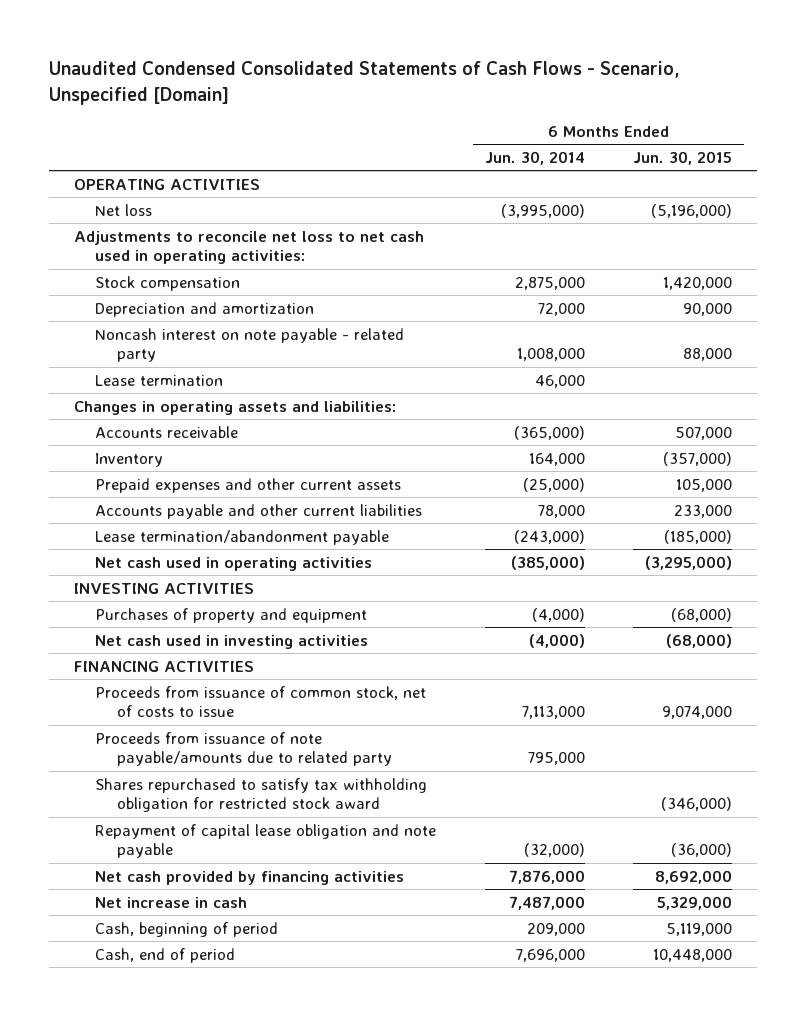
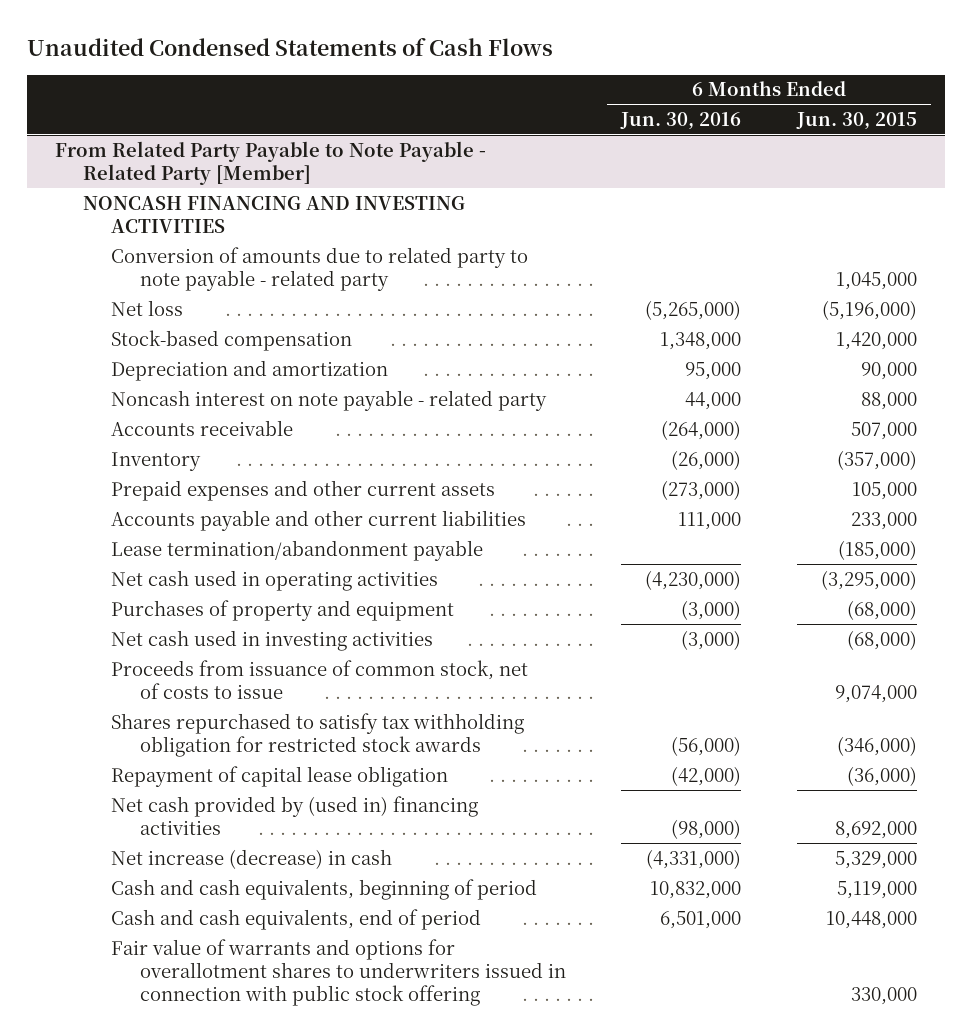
[49,61,681,106] Unaudited Condensed Consolidated Statements of Cash Flows - Scenario, Unspecified [Domain] -> [26,37,553,56] Unaudited Condensed Statements of Cash Flows
[484,150,585,165] Jun. 30, 2014 -> none
none -> [620,111,742,130] Jun. 30, 2016
[73,178,260,190] OPERATING ACTIVITIES -> none
none -> [54,140,486,186] From Related Party Payable to Note Payable - Related Party [Member]
none -> [82,195,465,234] NONCASH FINANCING AND INVESTING ACTIVITIES
none -> [111,246,529,292] Conversion of amounts due to related party to note payable - related party
[73,230,424,265] Adjustments to reconcile net loss to net cash used in operating activities: -> none
[95,275,241,291] Stock compensation -> [111,329,353,351] Stock-based compensation
[95,374,224,386] Lease termination -> none
[73,400,396,415] Changes in operating assets and liabilities: -> none
[73,582,254,594] INVESTING ACTIVITIES -> none
[73,660,254,672] FINANCING ACTIVITIES -> none
[95,731,392,767] Proceeds from issuance of note payable/amounts due to related party -> none
[95,777,428,813] Shares repurchased to satisfy tax withholding obligation for restricted stock award -> [111,712,525,758] Shares repurchased to satisfy tax withholding obligation for restricted stock awards
[95,823,437,859] Repayment of capital lease obligation and note payable -> [111,765,449,787] Repayment of capital lease obligation
[95,870,405,885] Net cash provided by financing activities -> [111,795,479,836] Net cash provided by (used in) financing activities
[95,896,248,908] Net increase in cash -> [111,848,393,869] Net increase (decrease) in cash
[95,921,279,937] Cash, beginning of period -> [111,878,538,900] Cash and cash equivalents, beginning of period
[95,947,236,963] Cash, end of period -> [111,908,482,930] Cash and cash equivalents, end of period
none -> [111,938,566,1007] Fair value of warrants and options for overallotment shares to underwriters issued in connection with public stock offering

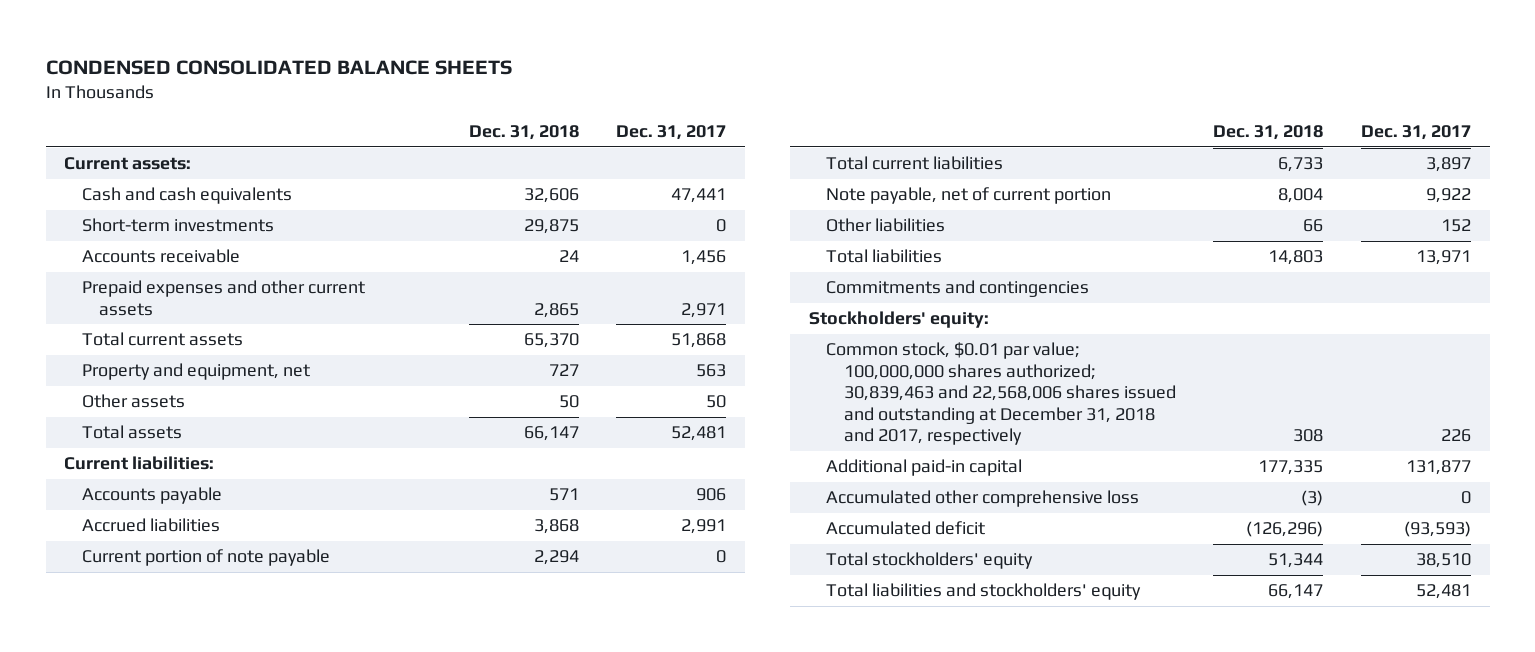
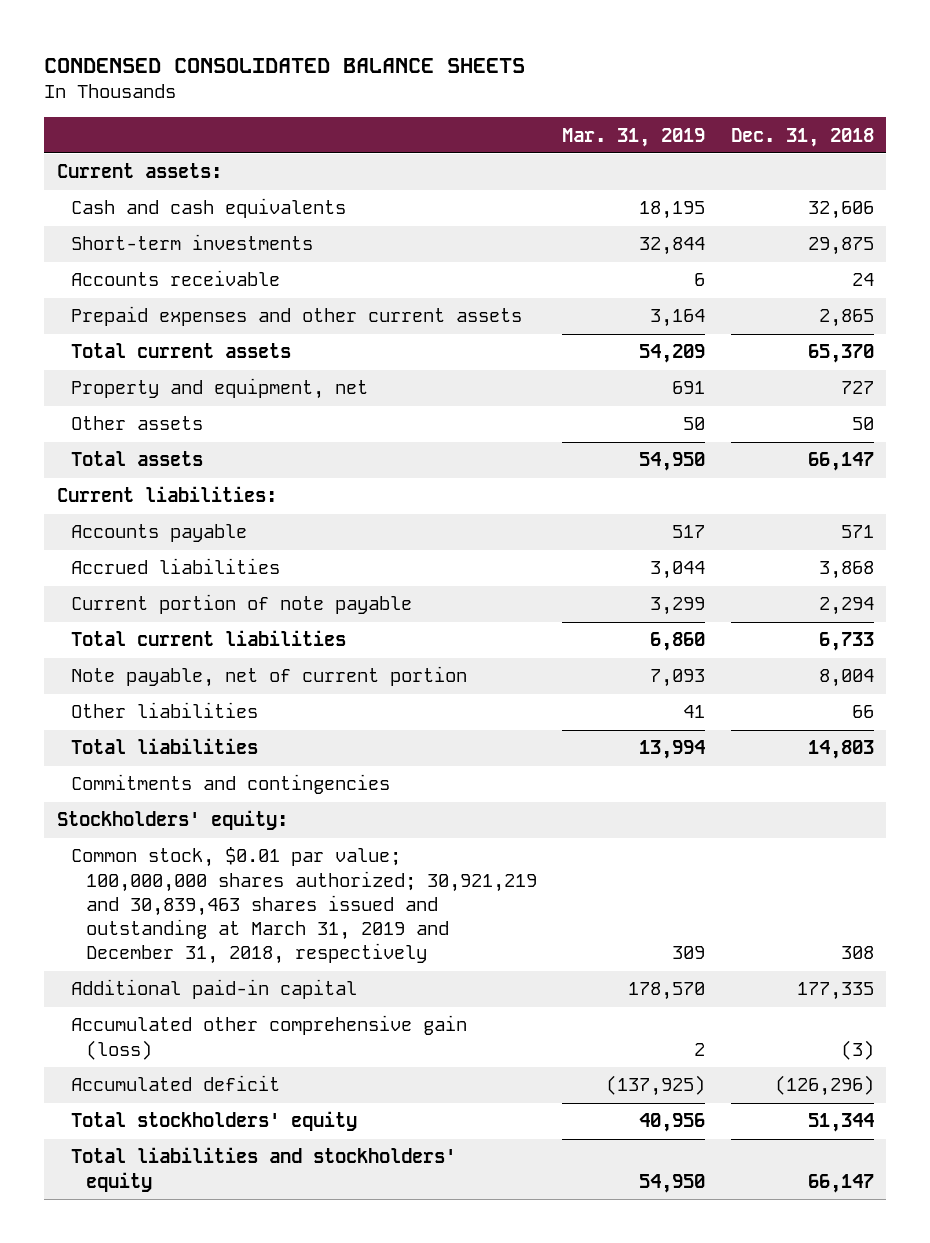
[616,125,727,141] Dec. 31, 2017 -> none
none -> [562,127,706,147] Mar. 31, 2019
[826,342,1176,446] Common stock, $0.01 par value; 100,000,000 shares authorized; 30,839,463 and 22,568,006 shares issued and outstanding at December 31, 2018 and 2017, respectively -> [71,847,538,965] Common stock, $0.01 par value; 100,000,000 shares authorized; 30,921,219 and 30,839,463 shares issued and outstanding at March 31, 2019 and December 31, 2018, respectively
[826,490,1140,508] Accumulated other comprehensive loss -> [71,1015,468,1060] Accumulated other comprehensive gain (loss)

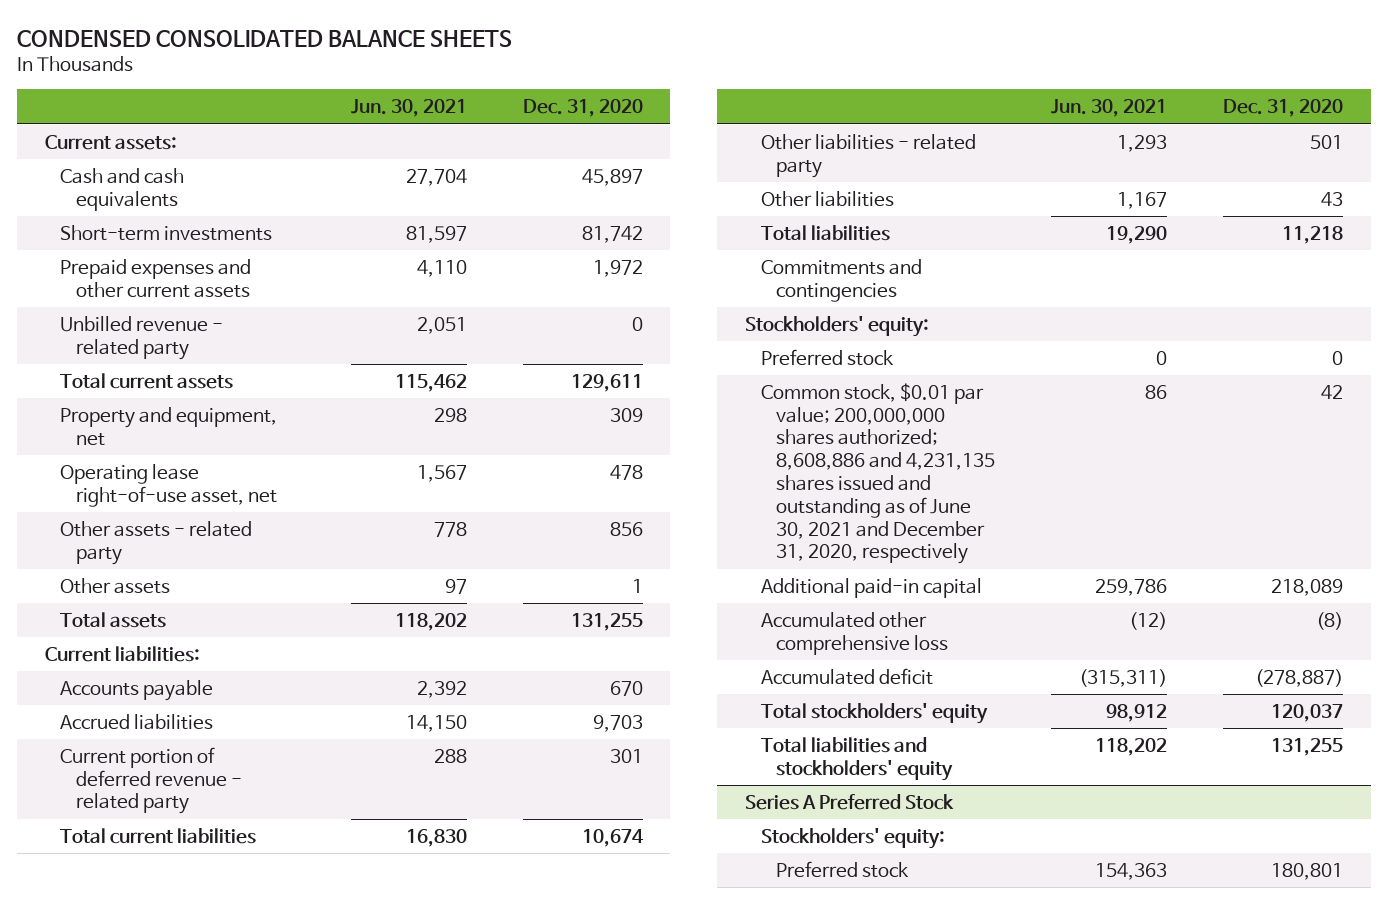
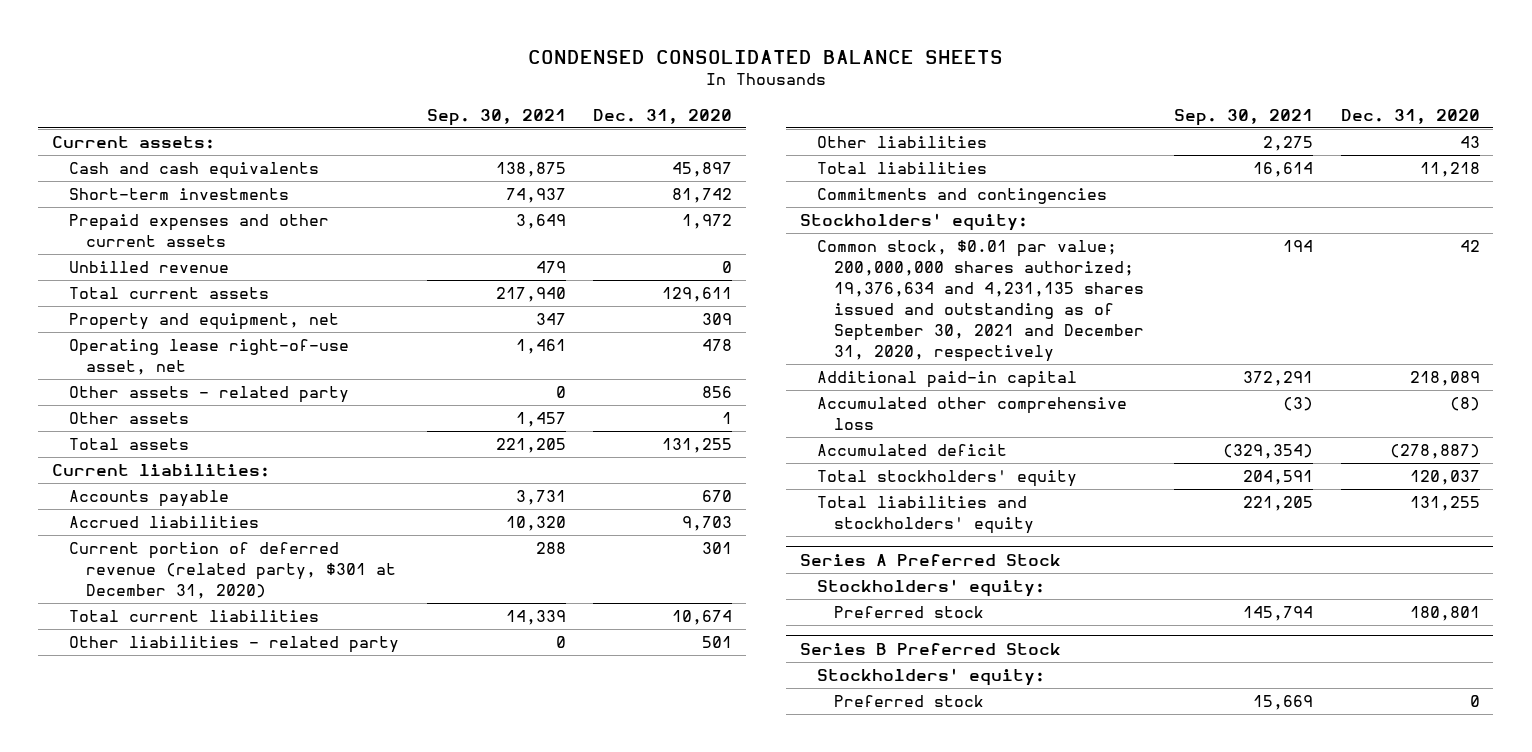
[350,99,467,118] Jun. 30, 2021 -> none
none -> [426,108,566,126] Sep. 30, 2021
[60,315,224,360] Unbilled revenue - related party -> [69,261,230,274] Unbilled revenue
[60,746,242,815] Current portion of deferred revenue - related party -> [69,542,397,600] Current portion of deferred revenue (related party, $301 at December 31, 2020)
[760,348,894,366] Preferred stock -> none
[760,382,996,565] Common stock, $0.01 par value; 200,000,000 shares authorized; 8,608,886 and 4,231,135 shares issued and outstanding as of June 30, 2021 and December 31, 2020, respectively -> [816,240,1144,363] Common stock, $0.01 par value; 200,000,000 shares authorized; 19,376,634 and 4,231,135 shares issued and outstanding as of September 30, 2021 and December 31, 2020, respectively
none -> [799,642,1061,655] Series B Preferred Stock
none -> [816,668,1045,687] Stockholders' equity:
none -> [833,695,984,708] Preferred stock

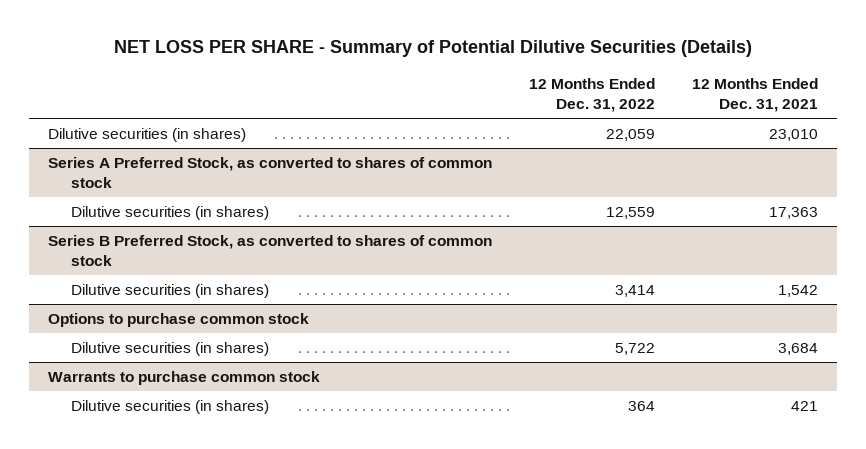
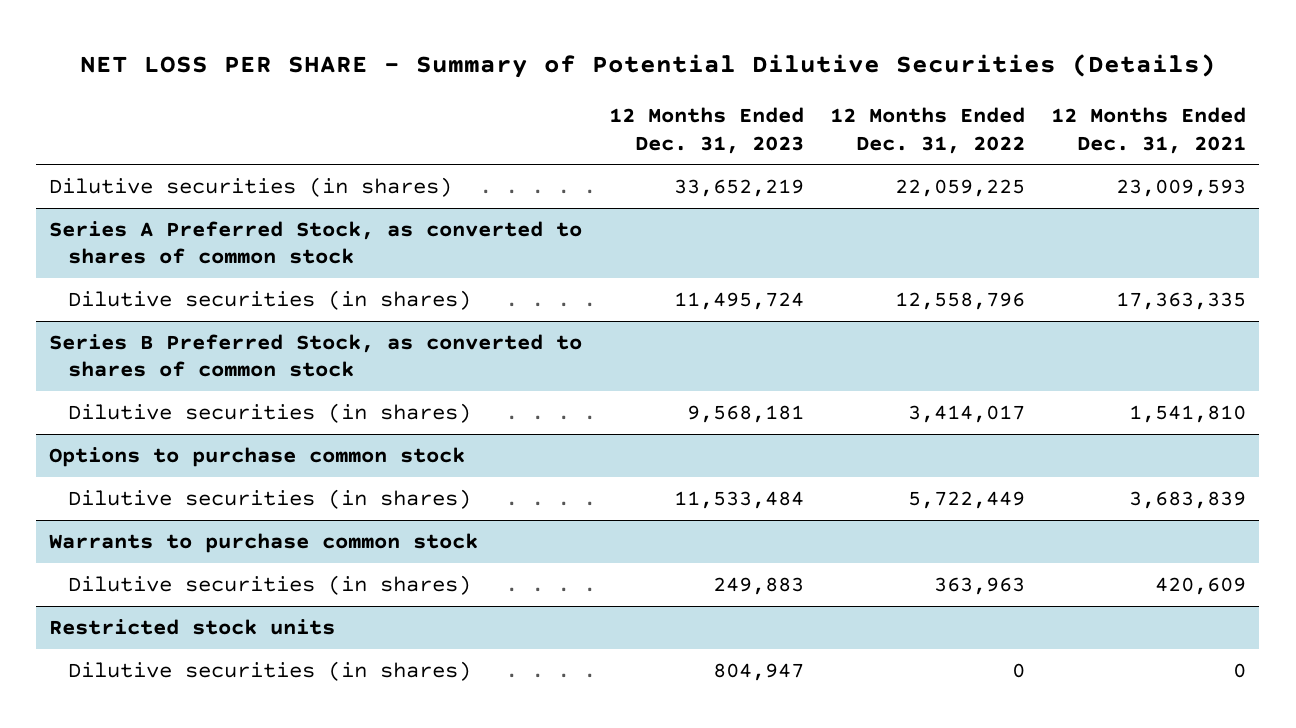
none -> [608,107,804,154] 12 Months Ended Dec. 31, 2023
[605,129,655,142] 22,059 -> [894,179,1025,198] 22,059,225
[769,129,819,142] 23,010 -> [1116,179,1247,198] 23,009,593
[605,207,655,220] 12,559 -> [894,292,1025,311] 12,558,796
[769,207,819,220] 17,363 -> [1116,292,1247,311] 17,363,335
[614,285,655,298] 3,414 -> [907,405,1025,424] 3,414,017
[778,285,819,298] 1,542 -> [1129,405,1247,424] 1,541,810
[614,343,655,356] 5,722 -> [907,491,1025,510] 5,722,449
[778,343,819,356] 3,684 -> [1129,491,1247,510] 3,683,839
[627,401,655,412] 364 -> [933,577,1025,596] 363,963
[791,401,819,412] 421 -> [1155,577,1247,596] 420,609
none -> [49,619,336,636] Restricted stock units
none -> [67,661,471,682] Dilutive securities (in shares)

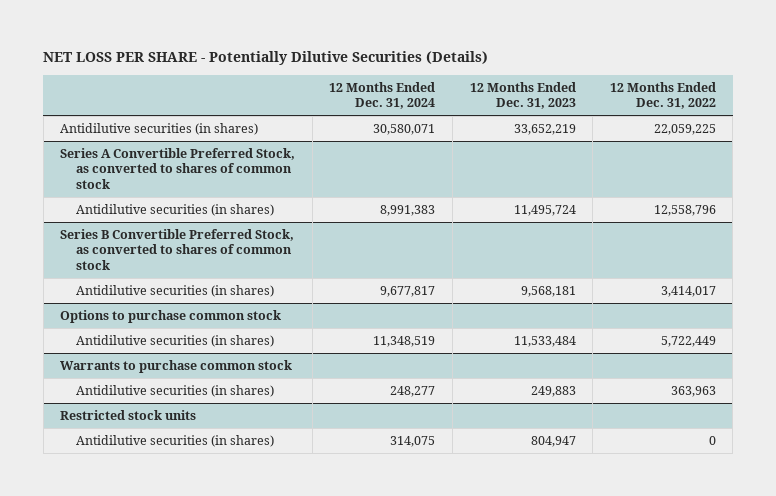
[79,53,1216,78] NET LOSS PER SHARE - Summary of Potential Dilutive Securities (Details) -> [43,51,489,66] NET LOSS PER SHARE - Potentially Dilutive Securities (Details)
[1051,107,1247,154] 12 Months Ended Dec. 31, 2021 -> none
none -> [329,81,436,109] 12 Months Ended Dec. 31, 2024
[49,177,453,198] Dilutive securities (in shares) -> [60,122,259,135] Antidilutive securities (in shares)
[49,221,583,265] Series A Preferred Stock, as converted to shares of common stock -> [60,147,296,189] Series A Convertible Preferred Stock, as converted to shares of common stock
[67,290,471,311] Dilutive securities (in shares) -> [75,203,274,216] Antidilutive securities (in shares)
[49,334,583,378] Series B Preferred Stock, as converted to shares of common stock -> [60,228,295,270] Series B Convertible Preferred Stock, as converted to shares of common stock
[67,403,471,424] Dilutive securities (in shares) -> [75,284,274,297] Antidilutive securities (in shares)
[67,489,471,510] Dilutive securities (in shares) -> [75,334,274,347] Antidilutive securities (in shares)
[67,575,471,596] Dilutive securities (in shares) -> [75,384,274,397] Antidilutive securities (in shares)
[67,661,471,682] Dilutive securities (in shares) -> [75,434,274,447] Antidilutive securities (in shares)

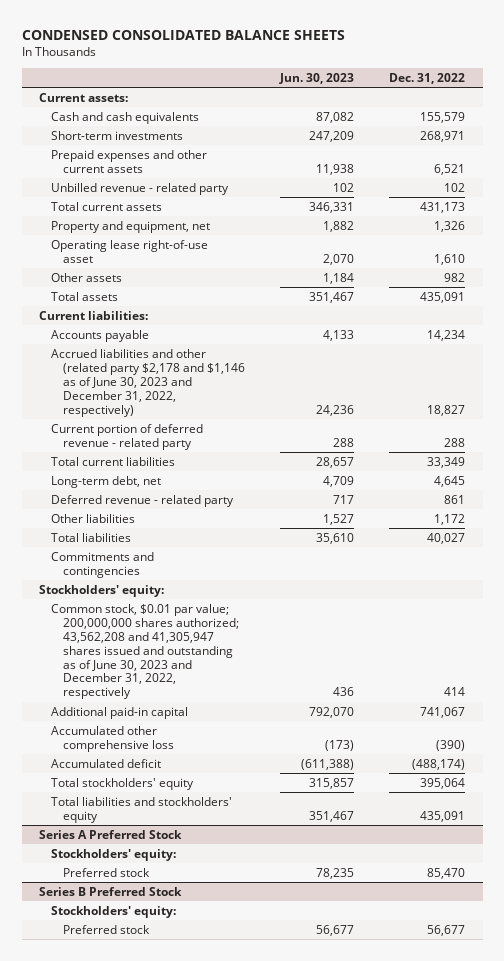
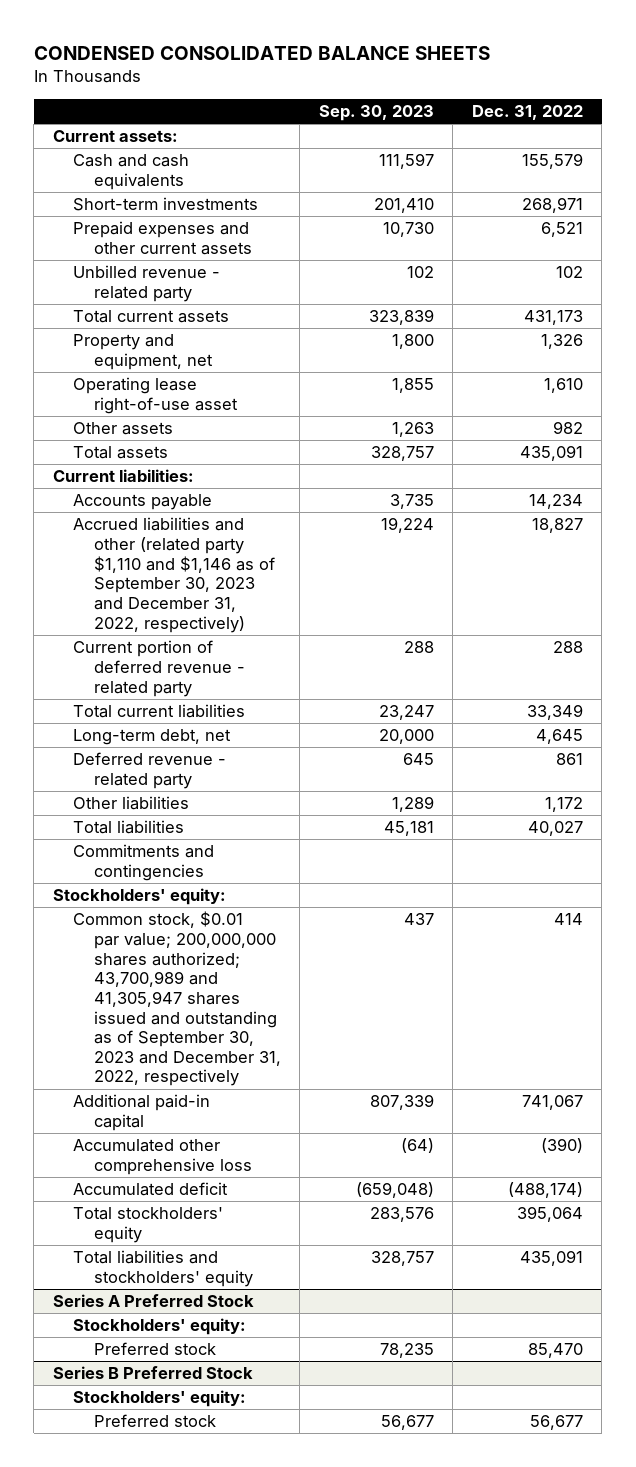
[279,72,355,84] Jun. 30, 2023 -> none
none -> [318,105,434,122] Sep. 30, 2023
[51,348,245,417] Accrued liabilities and other (related party $2,178 and $1,146 as of June 30, 2023 and December 31, 2022, respectively) -> [73,517,275,633] Accrued liabilities and other (related party $1,110 and $1,146 as of September 30, 2023 and December 31, 2022, respectively)
[51,603,239,700] Common stock, $0.01 par value; 200,000,000 shares authorized; 43,562,208 and 41,305,947 shares issued and outstanding as of June 30, 2023 and December 31, 2022, respectively -> [73,911,281,1087] Common stock, $0.01 par value; 200,000,000 shares authorized; 43,700,989 and 41,305,947 shares issued and outstanding as of September 30, 2023 and December 31, 2022, respectively

